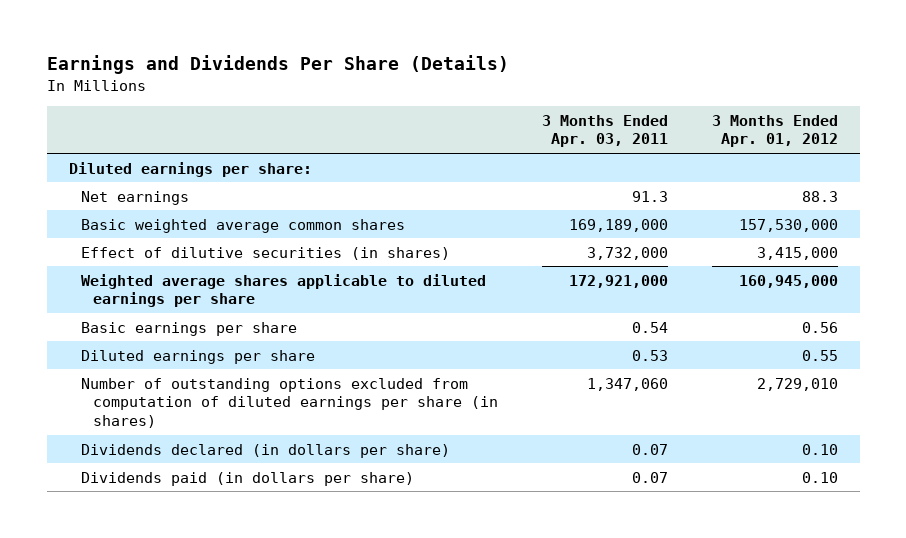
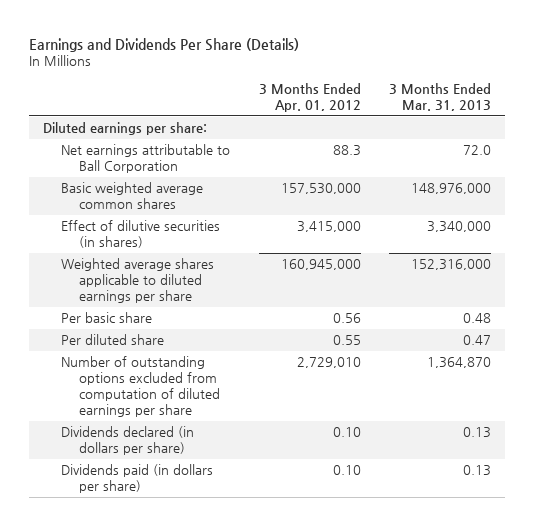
[541,114,668,148] 3 Months Ended Apr. 03, 2011 -> none
none -> [388,82,491,111] 3 Months Ended Mar. 31, 2013
[80,190,189,205] Net earnings -> [61,144,231,174] Net earnings attributable to Ball Corporation
[80,321,297,336] Basic earnings per share -> [61,312,153,324] Per basic share
[80,349,315,364] Diluted earnings per share -> [61,334,165,346] Per diluted share
[80,377,498,429] Number of outstanding options excluded from computation of diluted earnings per share (in shares) -> [61,356,221,417] Number of outstanding options excluded from computation of diluted earnings per share

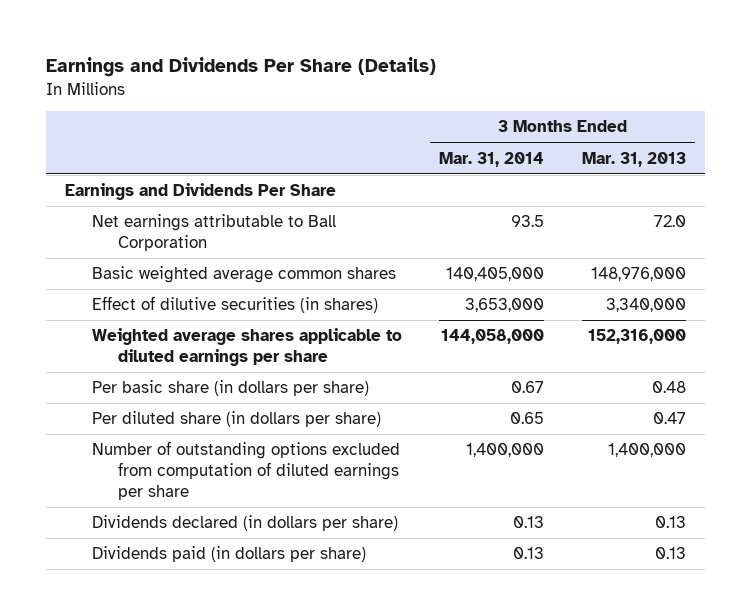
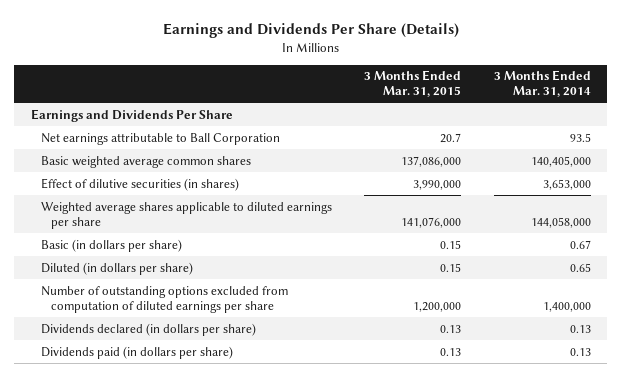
[581,151,686,167] Mar. 31, 2013 -> none
none -> [364,70,462,98] 3 Months Ended Mar. 31, 2015
[91,380,369,397] Per basic share (in dollars per share) -> [40,238,182,252] Basic (in dollars per share)
[91,411,381,428] Per diluted share (in dollars per share) -> [40,261,193,275] Diluted (in dollars per share)

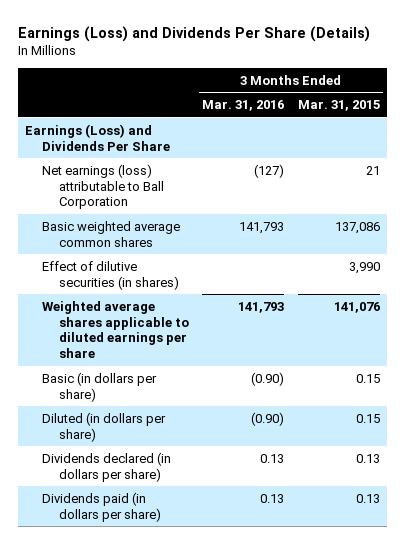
[162,23,459,39] Earnings and Dividends Per Share (Details) -> [17,25,370,42] Earnings (Loss) and Dividends Per Share (Details)
[494,70,592,98] 3 Months Ended Mar. 31, 2014 -> none
none -> [202,100,285,112] Mar. 31, 2016
[30,108,233,122] Earnings and Dividends Per Share -> [24,123,170,151] Earnings (Loss) and Dividends Per Share
[40,132,280,145] Net earnings attributable to Ball Corporation -> [41,163,164,210] Net earnings (loss) attributable to Ball Corporation
[440,132,462,143] 20.7 -> [366,165,381,175] 21
[401,155,462,167] 137,086,000 -> [335,221,381,234] 137,086
[413,179,462,190] 3,990,000 -> [349,261,381,274] 3,990
[401,216,462,228] 141,076,000 -> [334,301,381,313] 141,076
[40,285,288,313] Number of outstanding options excluded from computation of diluted earnings per share -> none

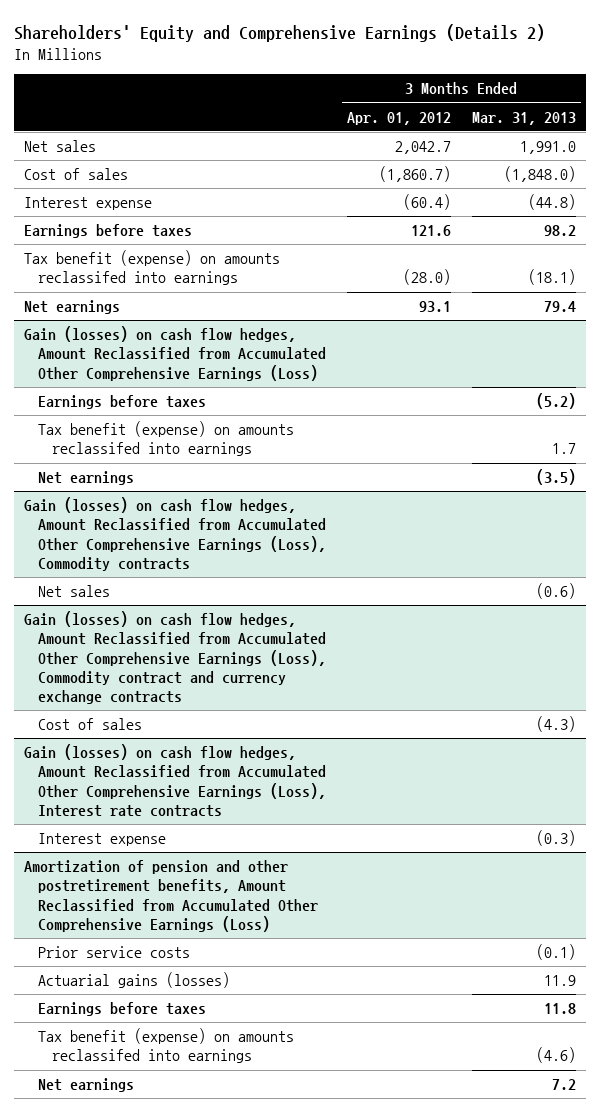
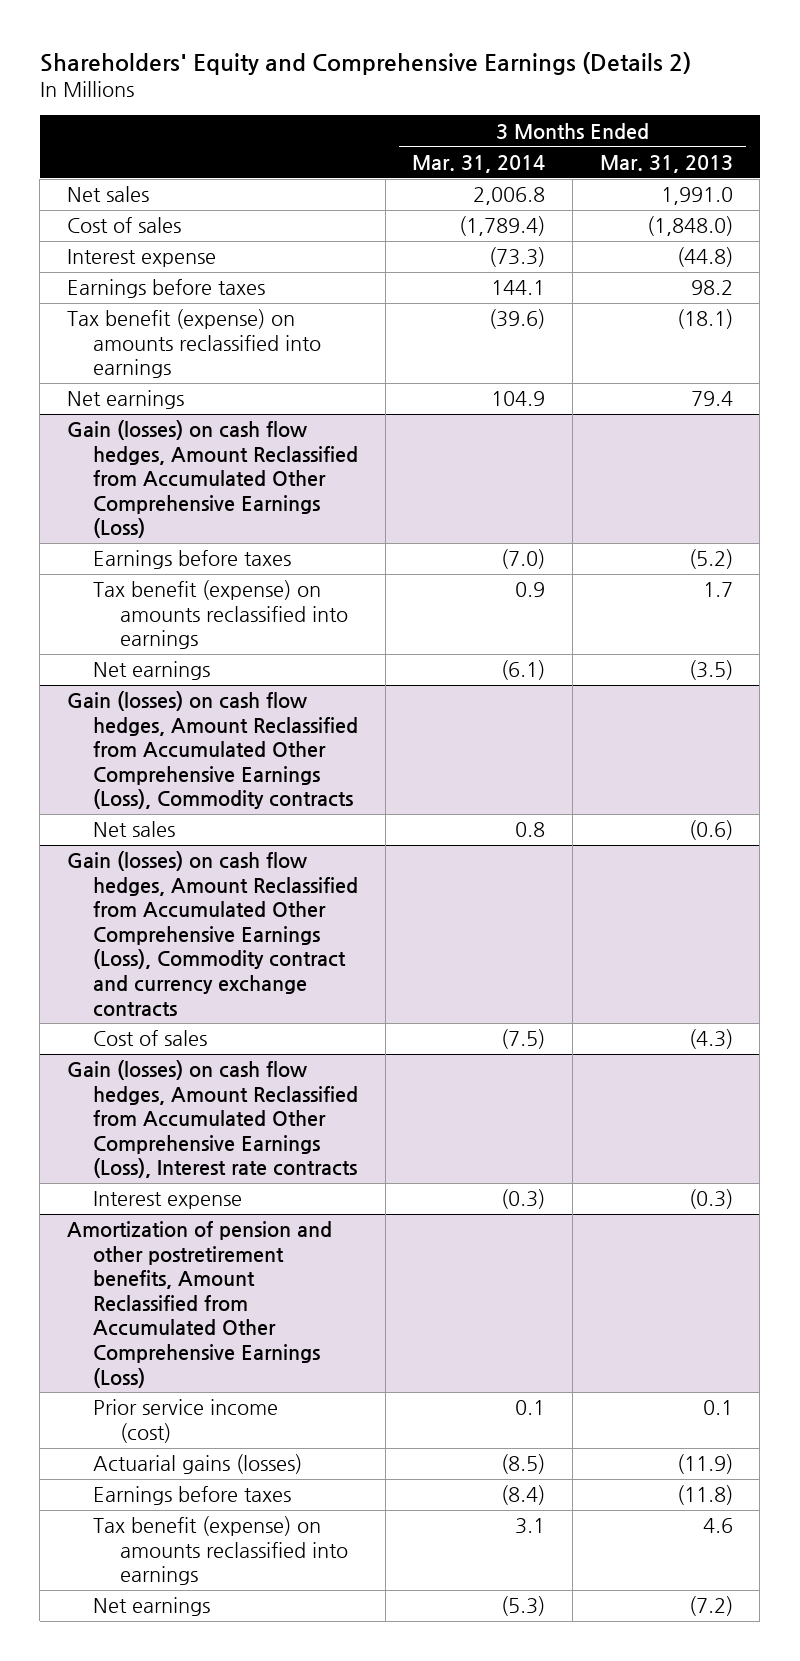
[346,111,451,125] Apr. 01, 2012 -> none
none -> [412,154,546,173] Mar. 31, 2014
[23,250,280,286] Tax benefit (expense) on amounts reclassifed into earnings -> [66,309,322,379] Tax benefit (expense) on amounts reclassified into earnings
[38,421,295,457] Tax benefit (expense) on amounts reclassifed into earnings -> [93,580,348,650] Tax benefit (expense) on amounts reclassified into earnings
[38,946,191,959] Prior service costs -> [93,1399,279,1443] Prior service income (cost)
[535,944,576,961] (0.1) -> [702,1400,733,1416] 0.1
[543,975,576,987] 11.9 -> [676,1454,733,1475] (11.9)
[543,1003,576,1015] 11.8 -> [676,1485,733,1506] (11.8)
[38,1028,295,1064] Tax benefit (expense) on amounts reclassifed into earnings -> [93,1516,348,1586] Tax benefit (expense) on amounts reclassified into earnings
[535,1047,576,1064] (4.6) -> [702,1518,733,1534] 4.6
[551,1079,576,1091] 7.2 -> [688,1596,733,1617] (7.2)

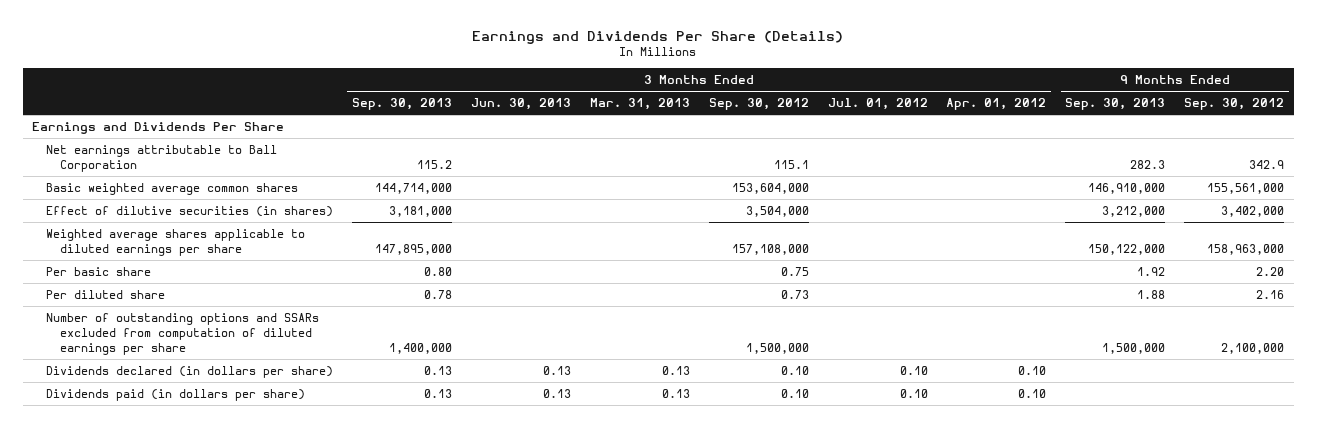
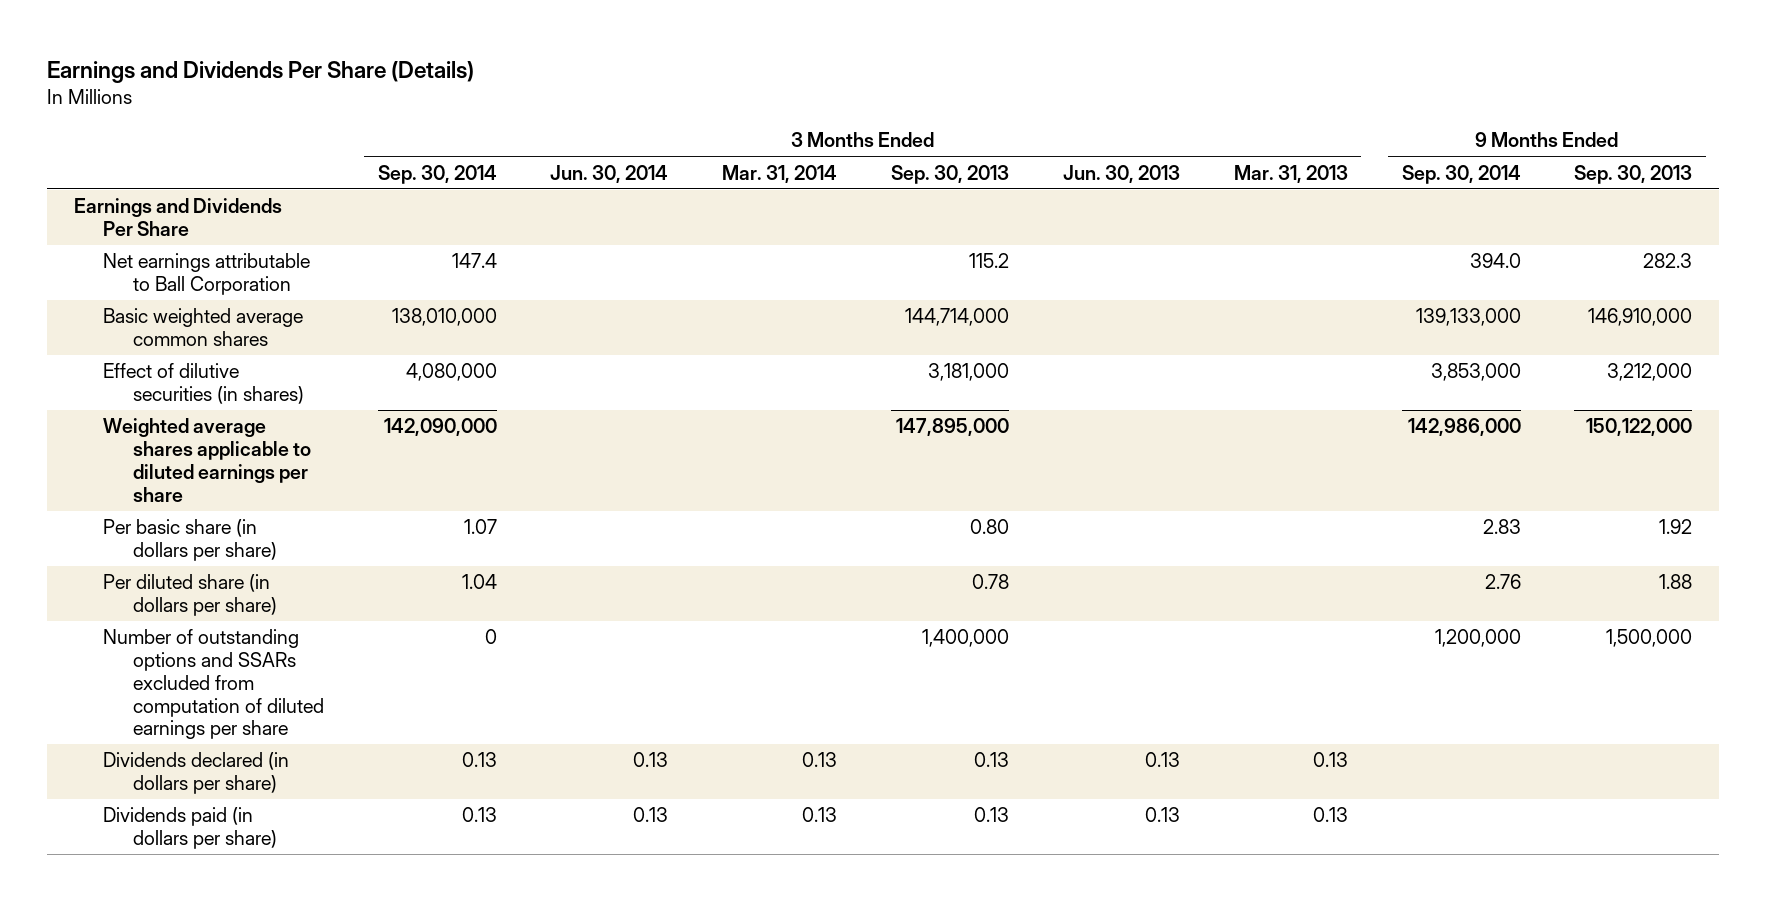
[708,98,809,111] Sep. 30, 2012 -> none
[827,98,928,111] Jul. 01, 2012 -> none
[946,98,1047,111] Apr. 01, 2012 -> none
[1184,98,1285,111] Sep. 30, 2012 -> none
none -> [377,164,497,184] Sep. 30, 2014
none -> [550,164,669,183] Jun. 30, 2014
none -> [722,164,838,183] Mar. 31, 2014
none -> [1401,164,1521,184] Sep. 30, 2014
[46,267,152,277] Per basic share -> [103,519,277,562] Per basic share (in dollars per share)
[46,290,166,300] Per diluted share -> [103,574,277,617] Per diluted share (in dollars per share)

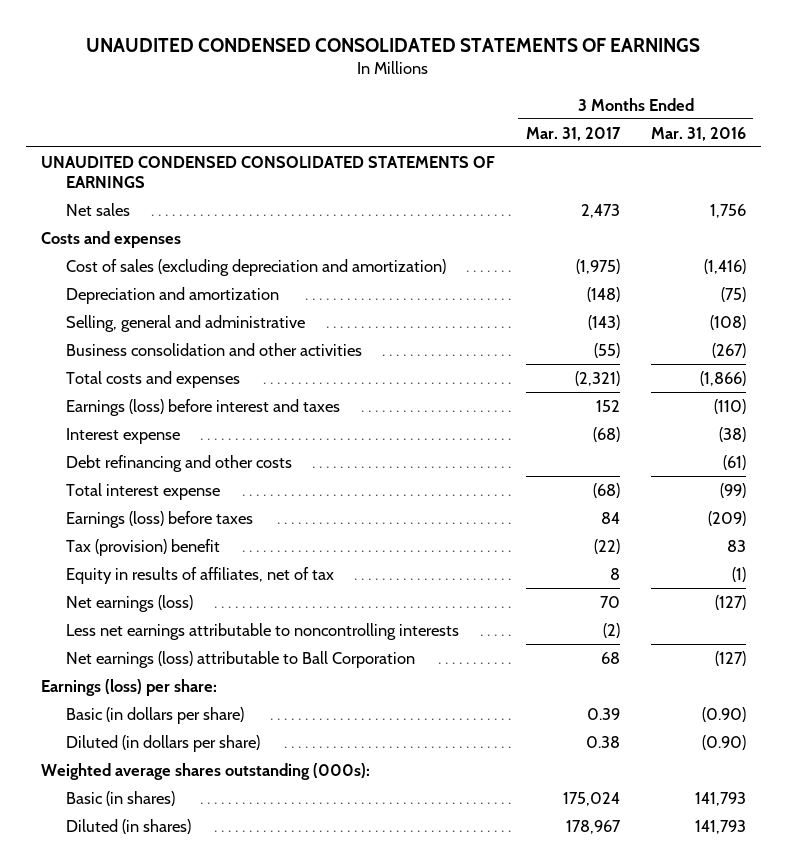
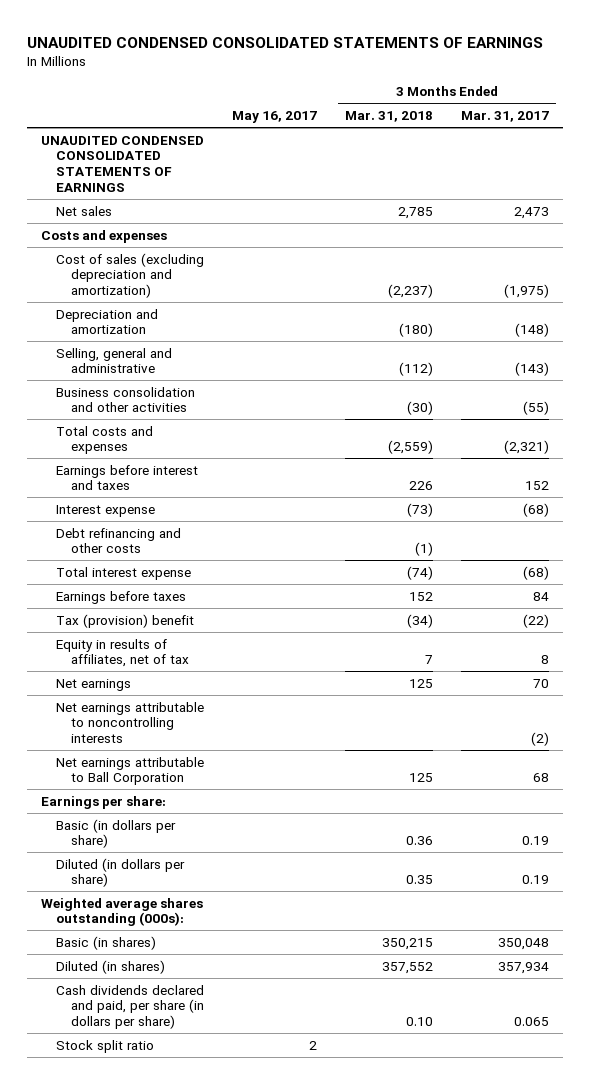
[650,126,746,141] Mar. 31, 2016 -> none
none -> [232,110,318,123] May 16, 2017
none -> [344,110,433,122] Mar. 31, 2018
[66,398,341,416] Earnings (loss) before interest and taxes -> [55,464,198,491] Earnings before interest and taxes
[66,510,254,528] Earnings (loss) before taxes -> [55,590,186,604] Earnings before taxes
[66,594,194,612] Net earnings (loss) -> [55,678,131,691] Net earnings
[66,622,460,640] Less net earnings attributable to noncontrolling interests -> [55,701,204,743] Net earnings attributable to noncontrolling interests
[66,650,416,668] Net earnings (loss) attributable to Ball Corporation -> [55,756,204,786] Net earnings attributable to Ball Corporation
[41,678,218,696] Earnings (loss) per share: -> [40,795,166,809] Earnings per share:
[586,707,620,720] 0.39 -> [521,836,549,846] 0.19
[585,735,620,748] 0.38 -> [521,875,549,885] 0.19
[562,791,620,806] 175,024 -> [497,937,549,950] 350,048
[565,819,621,834] 178,967 -> [497,961,549,974] 357,934
none -> [55,984,205,1029] Cash dividends declared and paid, per share (in dollars per share)
none -> [55,1039,154,1053] Stock split ratio

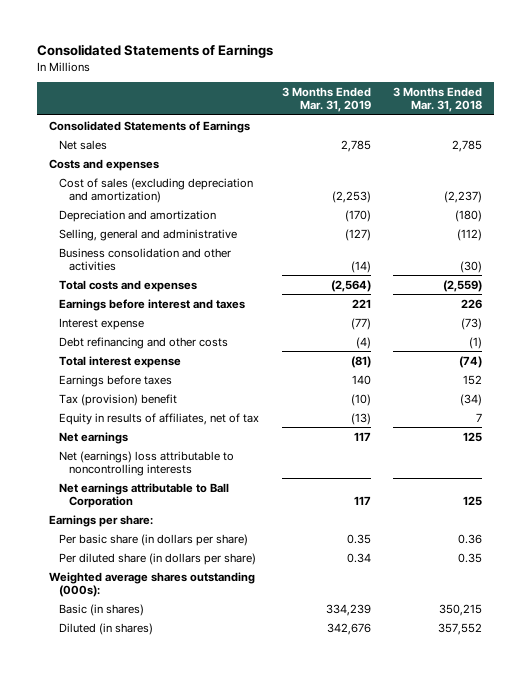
[26,36,543,48] UNAUDITED CONDENSED CONSOLIDATED STATEMENTS OF EARNINGS -> [37,44,274,59] Consolidated Statements of Earnings
[232,110,318,123] May 16, 2017 -> none
[460,110,549,122] Mar. 31, 2017 -> none
none -> [281,87,371,113] 3 Months Ended Mar. 31, 2019
[40,135,204,192] UNAUDITED CONDENSED CONSOLIDATED STATEMENTS OF EARNINGS -> [48,120,250,133] Consolidated Statements of Earnings
[55,701,204,743] Net earnings attributable to noncontrolling interests -> [58,450,234,476] Net (earnings) loss attributable to noncontrolling interests
[55,818,176,849] Basic (in dollars per share) -> [58,533,248,546] Per basic share (in dollars per share)
[55,857,185,888] Diluted (in dollars per share) -> [58,552,256,565] Per diluted share (in dollars per share)
[55,984,205,1029] Cash dividends declared and paid, per share (in dollars per share) -> none
[55,1039,154,1053] Stock split ratio -> none

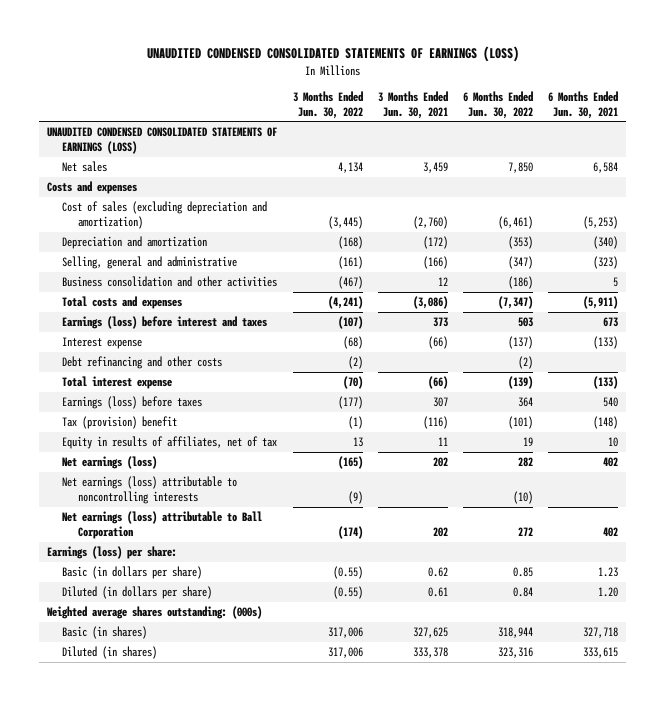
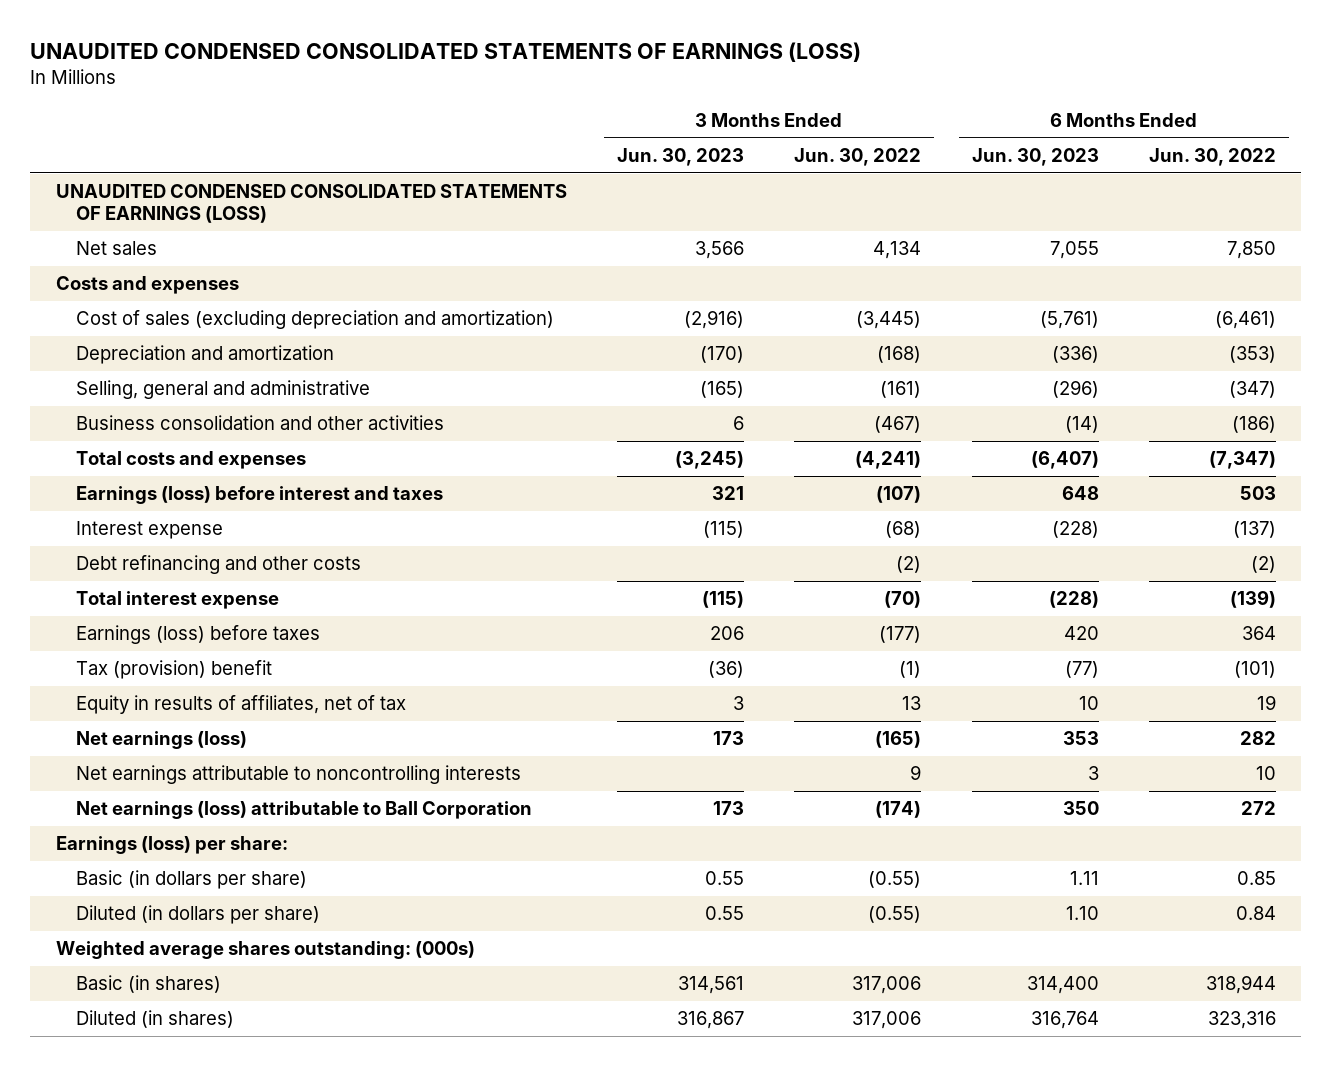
[377,90,448,119] 3 Months Ended Jun. 30, 2021 -> none
[548,90,619,119] 6 Months Ended Jun. 30, 2021 -> none
none -> [617,147,745,166] Jun. 30, 2023
none -> [971,147,1099,166] Jun. 30, 2023
[62,476,238,504] Net earnings (loss) attributable to noncontrolling interests -> [75,765,521,785] Net earnings attributable to noncontrolling interests
[347,490,363,504] (9) -> [910,765,922,781] 9
[513,490,534,504] (10) -> [1256,766,1277,781] 10

